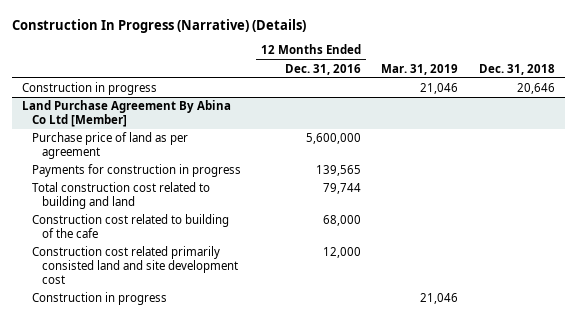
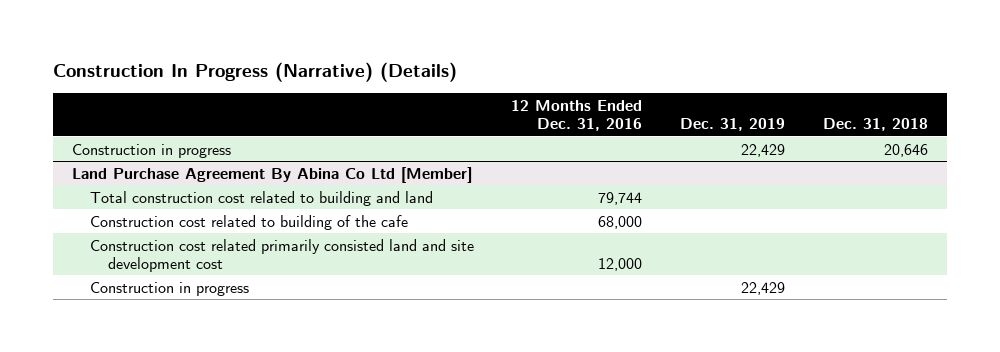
[381,63,459,75] Mar. 31, 2019 -> none
none -> [680,118,786,132] Dec. 31, 2019
[31,132,188,160] Purchase price of land as per agreement -> none
[31,164,241,178] Payments for construction in progress -> none

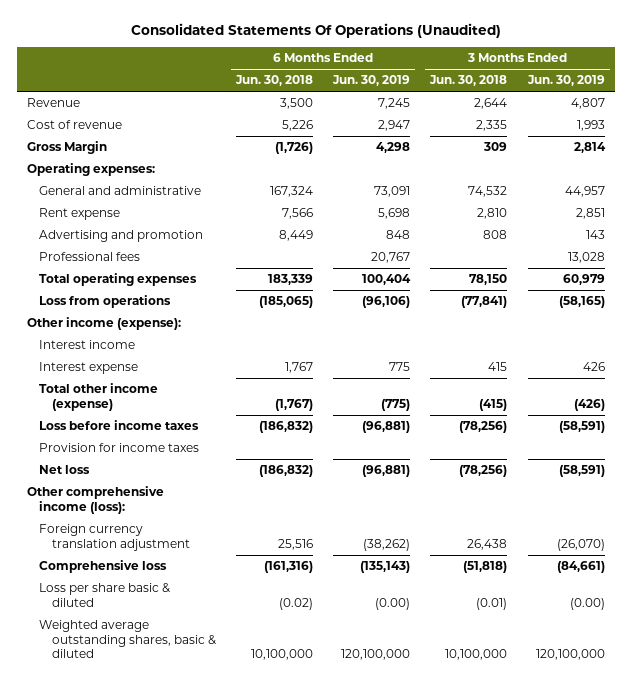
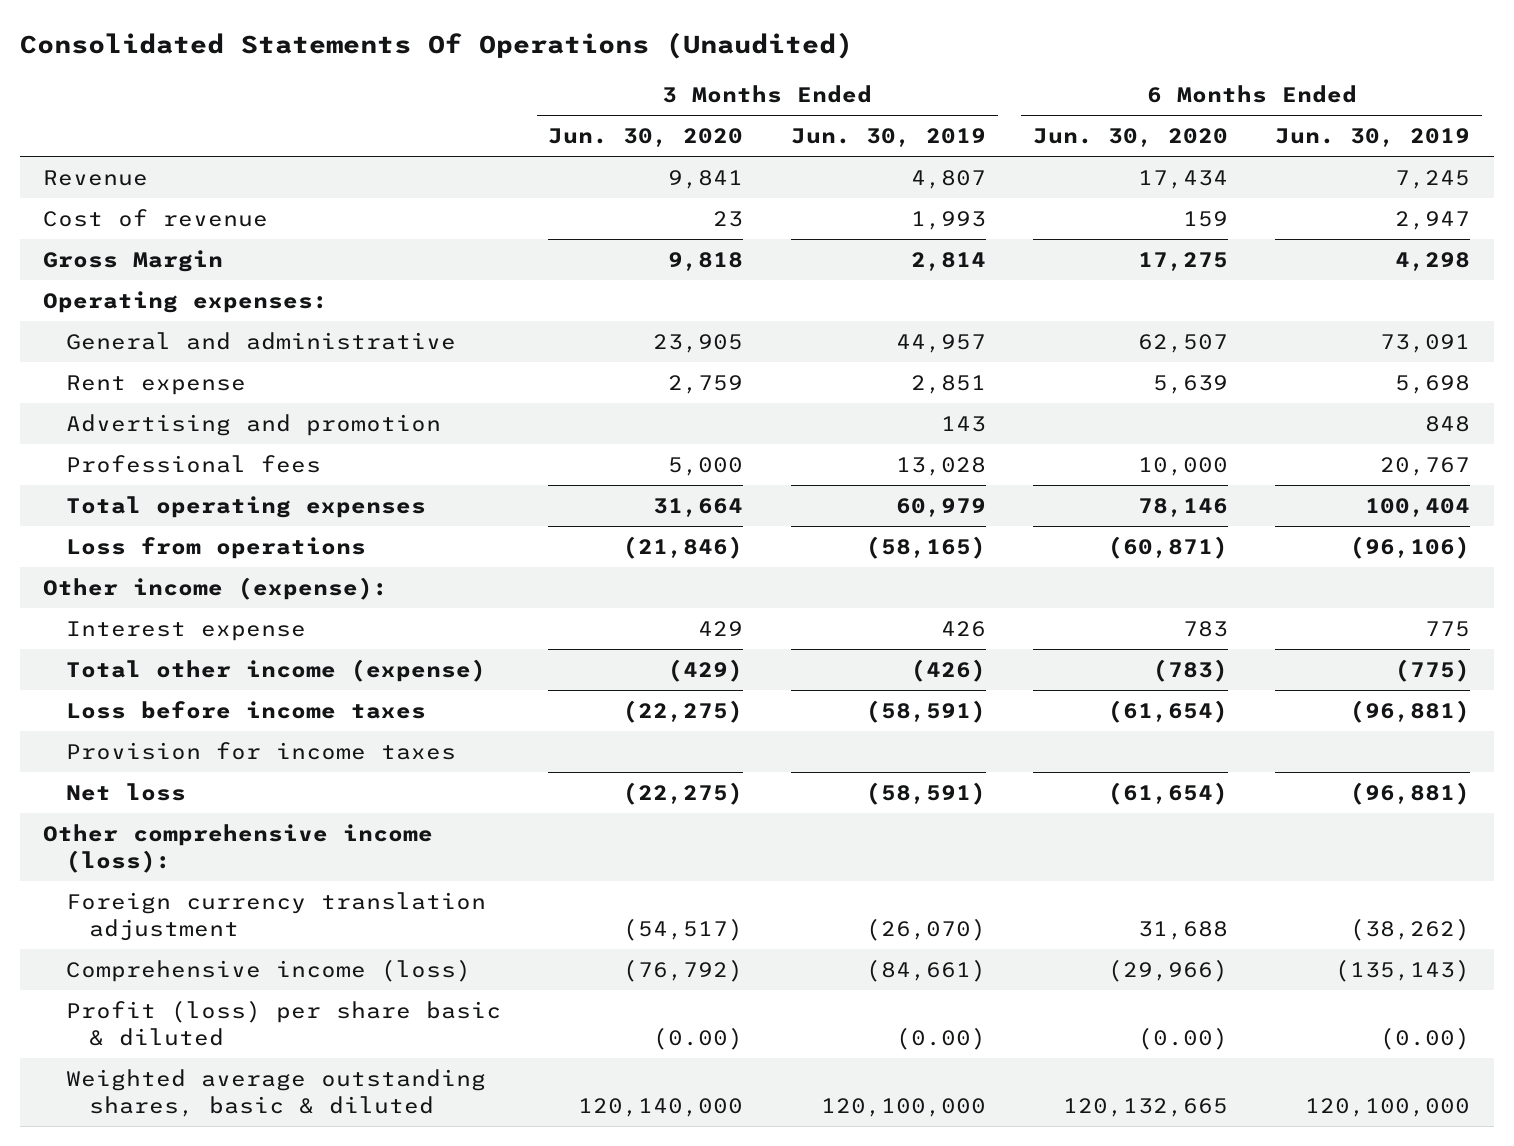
[234,75,313,87] Jun. 30, 2018 -> none
[429,75,508,87] Jun. 30, 2018 -> none
none -> [548,128,744,148] Jun. 30, 2020
none -> [1033,128,1229,148] Jun. 30, 2020
[39,340,136,350] Interest income -> none
[39,560,168,574] Comprehensive loss -> [66,958,472,982] Comprehensive income (loss)
[39,583,171,607] Loss per share basic & diluted -> [66,999,502,1046] Profit (loss) per share basic & diluted

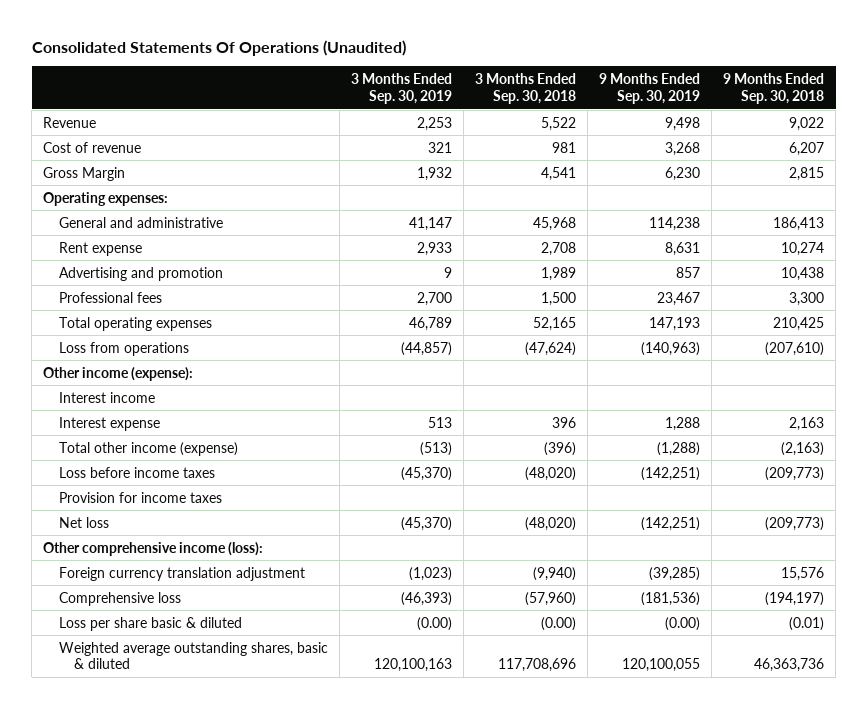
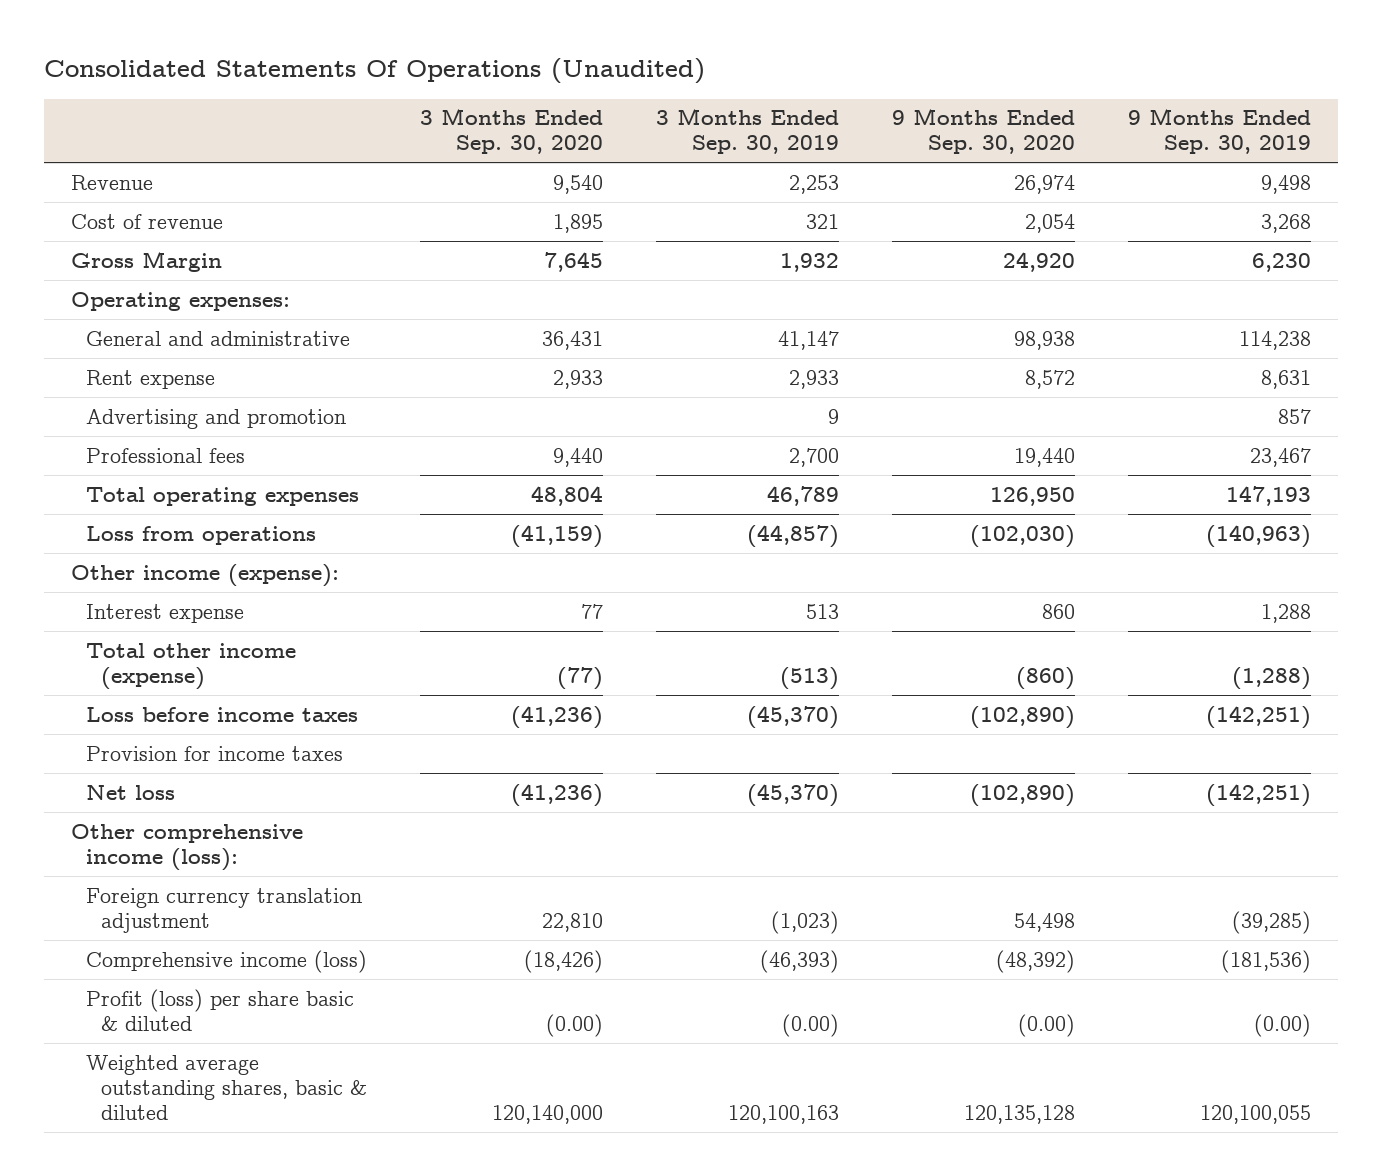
[475,72,577,104] 3 Months Ended Sep. 30, 2018 -> none
[723,72,825,104] 9 Months Ended Sep. 30, 2018 -> none
none -> [420,108,604,155] 3 Months Ended Sep. 30, 2020
none -> [892,108,1076,155] 9 Months Ended Sep. 30, 2020
[58,391,155,403] Interest income -> none
[58,591,181,606] Comprehensive loss -> [86,949,368,973] Comprehensive income (loss)
[58,616,242,631] Loss per share basic & diluted -> [86,988,355,1031] Profit (loss) per share basic & diluted

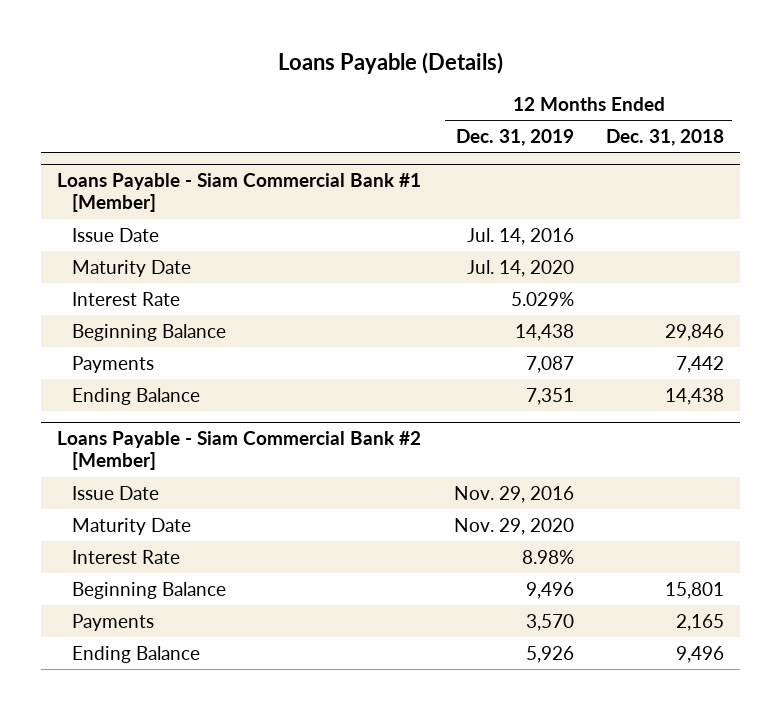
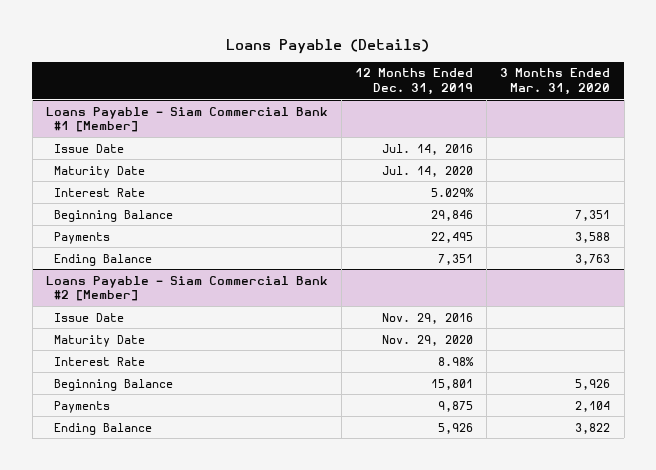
[605,129,724,147] Dec. 31, 2018 -> none
none -> [500,68,611,95] 3 Months Ended Mar. 31, 2020
[514,323,574,341] 14,438 -> [431,209,474,221] 29,846
[525,355,574,373] 7,087 -> [431,231,474,243] 22,495
[525,581,574,599] 9,496 -> [431,378,474,390] 15,801
[525,613,574,631] 3,570 -> [438,400,474,412] 9,875

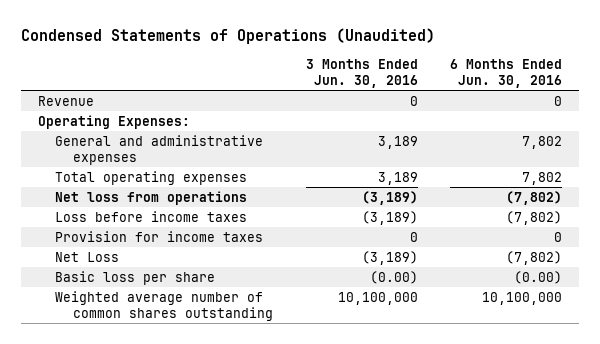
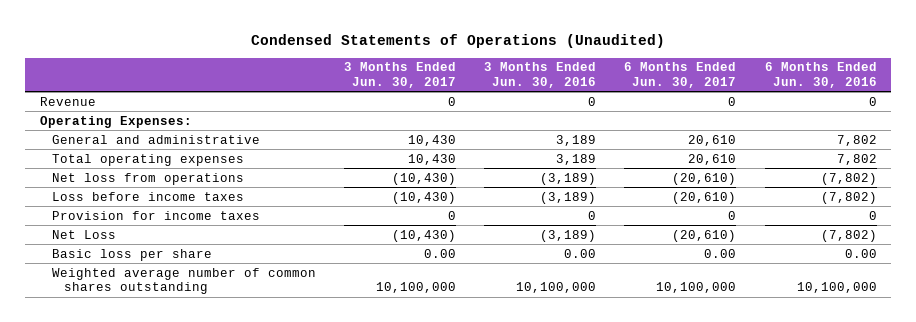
none -> [343,62,456,88] 3 Months Ended Jun. 30, 2017
none -> [624,62,737,88] 6 Months Ended Jun. 30, 2017
[55,134,264,165] General and administrative expenses -> [51,134,260,144] General and administrative
[369,270,418,284] (0.00) -> [564,248,597,258] 0.00
[514,270,563,284] (0.00) -> [844,248,877,258] 0.00

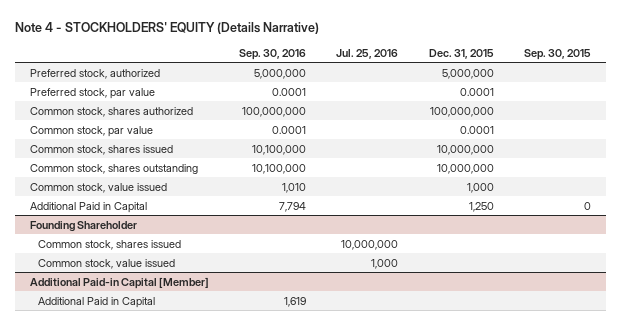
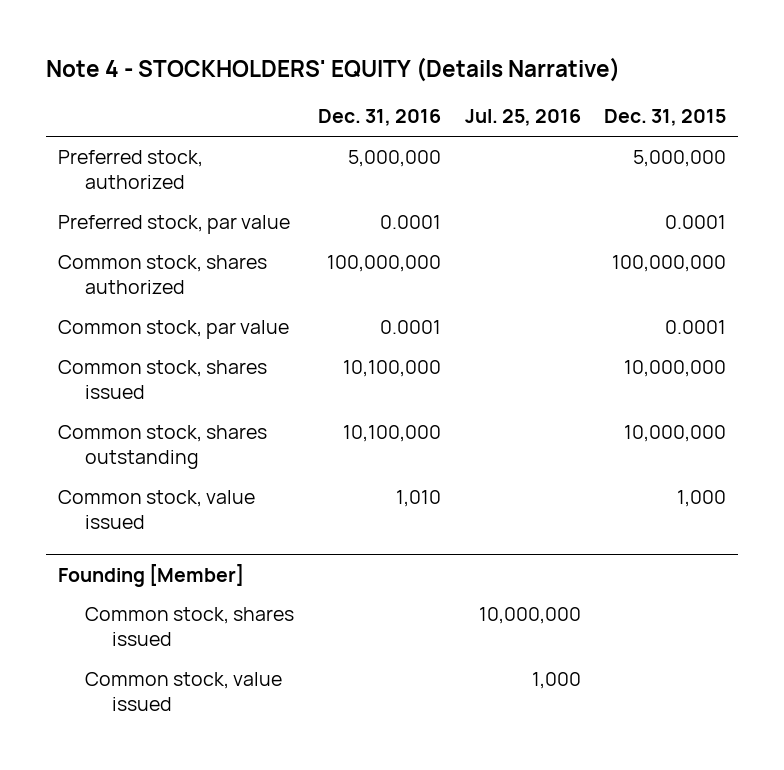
[239,48,307,60] Sep. 30, 2016 -> none
[523,48,591,60] Sep. 30, 2015 -> none
none -> [317,109,441,127] Dec. 31, 2016
[29,201,147,213] Additional Paid in Capital -> none
[29,220,137,232] Founding Shareholder -> [57,563,244,587] Founding [Member]
[29,276,209,289] Additional Paid-in Capital [Member] -> none
[38,296,156,308] Additional Paid in Capital -> none

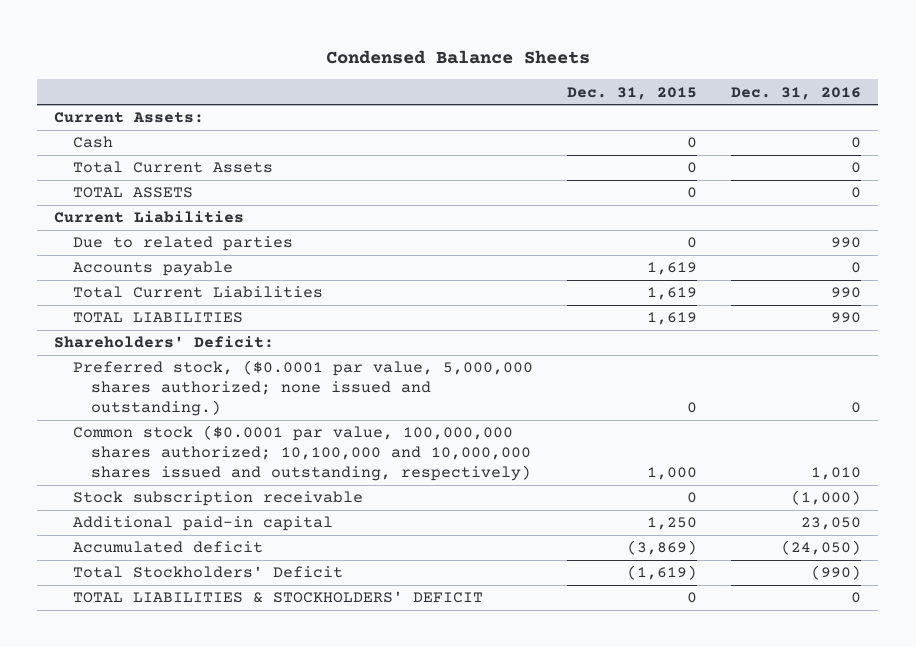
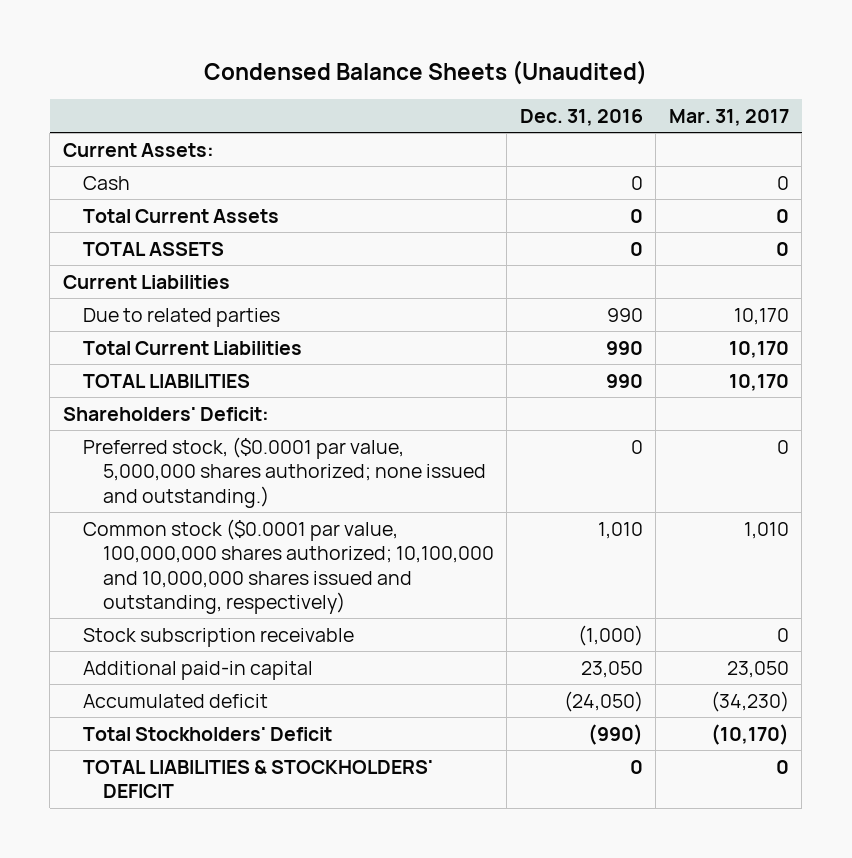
[325,49,590,64] Condensed Balance Sheets -> [203,59,647,85] Condensed Balance Sheets (Unaudited)
[566,86,697,100] Dec. 31, 2015 -> none
none -> [668,108,789,126] Mar. 31, 2017
[72,261,233,277] Accounts payable -> none

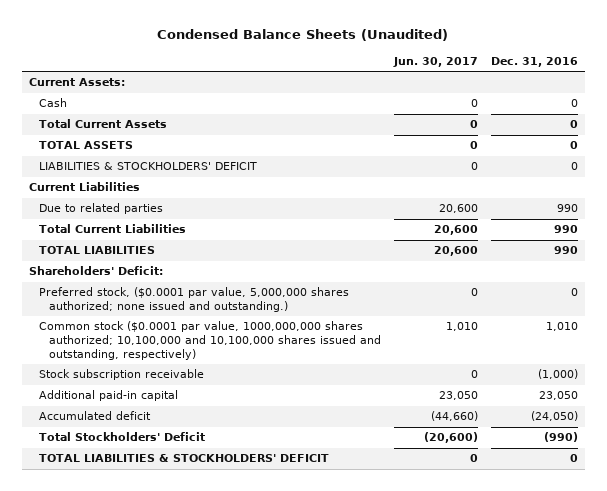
[668,108,789,126] Mar. 31, 2017 -> none
none -> [393,56,479,67] Jun. 30, 2017
none -> [38,162,257,171] LIABILITIES & STOCKHOLDERS' DEFICIT
[82,518,494,615] Common stock ($0.0001 par value, 100,000,000 shares authorized; 10,100,000 and 10,000,000 shares issued and outstanding, respectively) -> [38,321,382,360] Common stock ($0.0001 par value, 1000,000,000 shares authorized; 10,100,000 and 10,100,000 shares issued and outstanding, respectively)

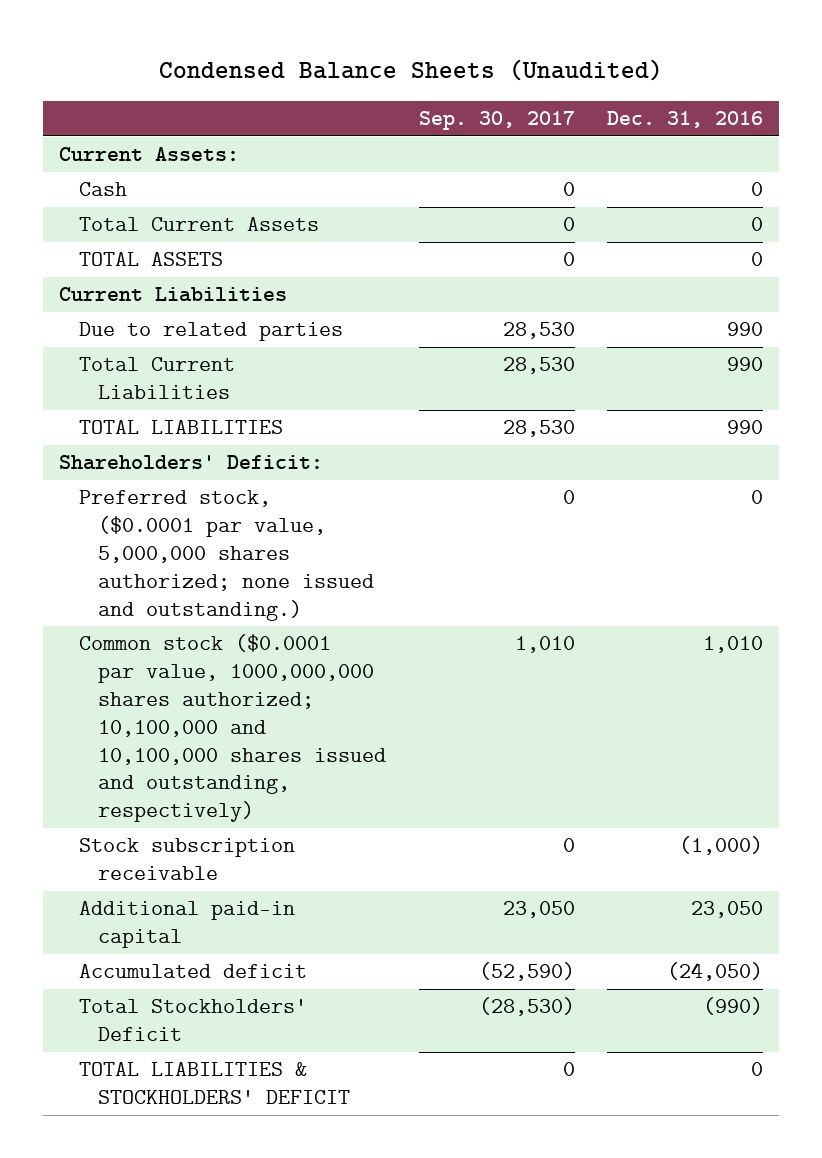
[393,56,479,67] Jun. 30, 2017 -> none
none -> [418,111,575,131] Sep. 30, 2017
[38,162,257,171] LIABILITIES & STOCKHOLDERS' DEFICIT -> none

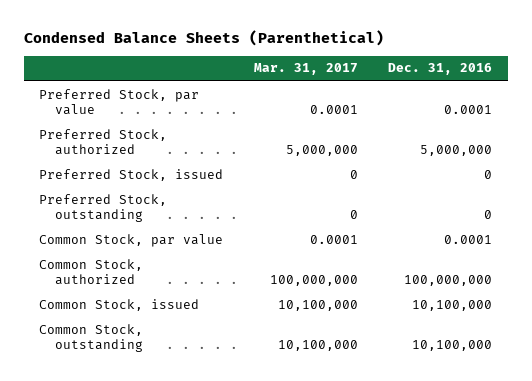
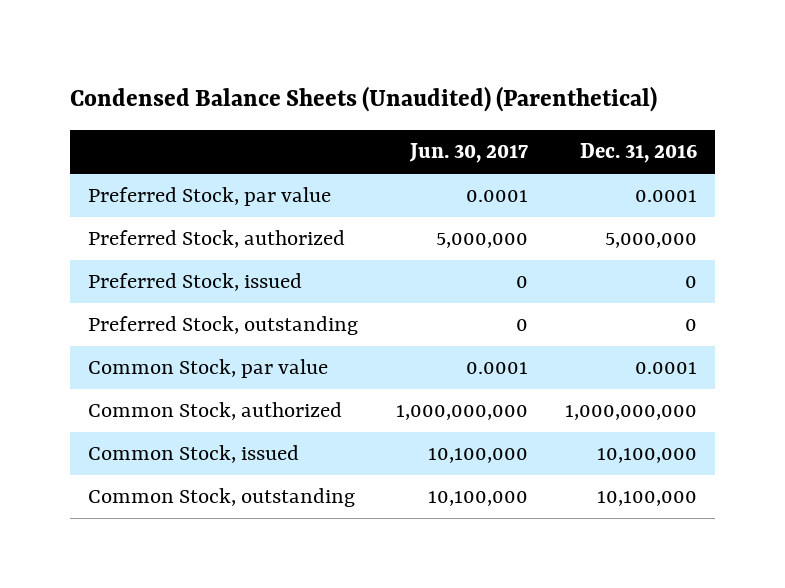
[23,30,384,47] Condensed Balance Sheets (Parenthetical) -> [69,86,657,113] Condensed Balance Sheets (Unaudited) (Parenthetical)
[253,63,358,76] Mar. 31, 2017 -> none
none -> [408,143,528,164] Jun. 30, 2017
[404,275,493,287] 100,000,000 -> [564,405,697,421] 1,000,000,000

